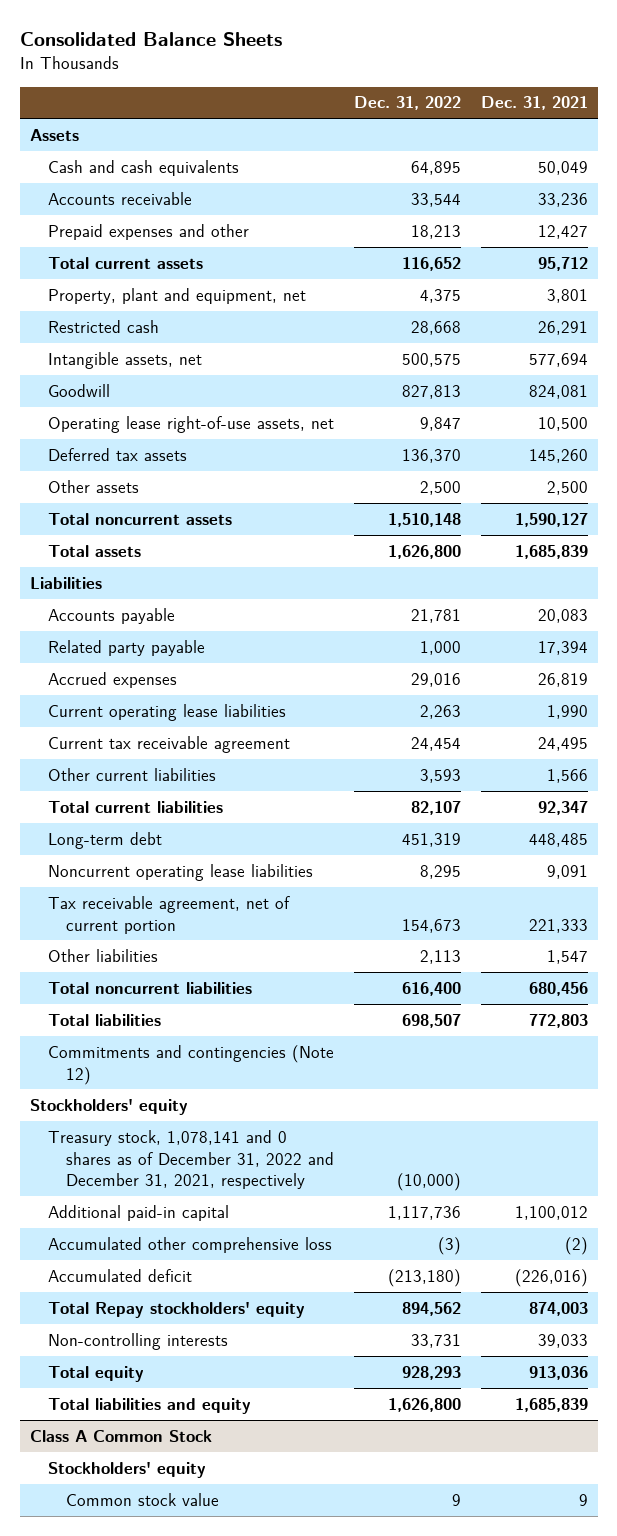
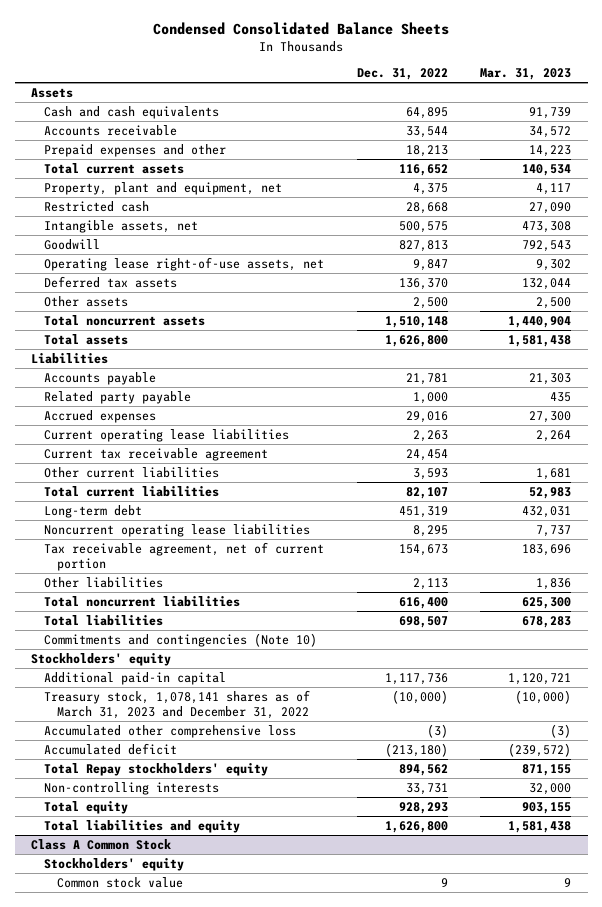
[19,32,282,47] Consolidated Balance Sheets -> [153,21,450,35] Condensed Consolidated Balance Sheets
[480,96,588,111] Dec. 31, 2021 -> none
none -> [480,68,572,81] Mar. 31, 2023
[47,1044,334,1085] Commitments and contingencies (Note 12) -> [44,633,318,648] Commitments and contingencies (Note 10)
[47,1129,335,1190] Treasury stock, 1,078,141 and 0 shares as of December 31, 2022 and December 31, 2021, respectively -> none
none -> [44,690,311,720] Treasury stock, 1,078,141 shares as of March 31, 2023 and December 31, 2022

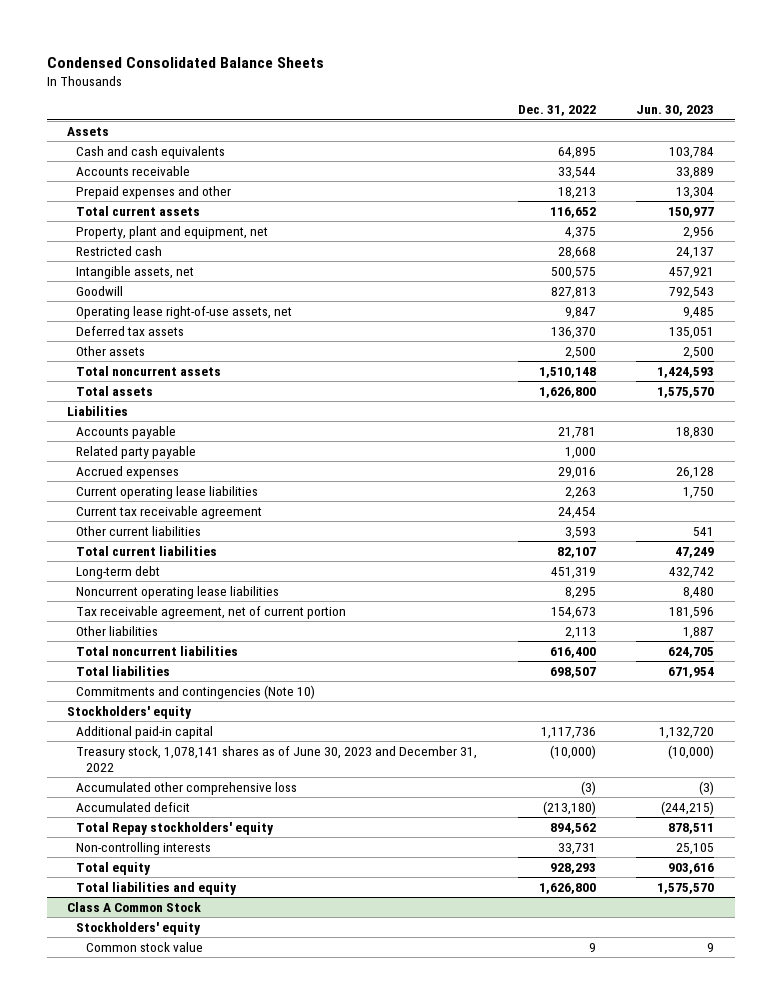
[480,68,572,81] Mar. 31, 2023 -> none
none -> [636,105,715,117] Jun. 30, 2023
[44,690,311,720] Treasury stock, 1,078,141 shares as of March 31, 2023 and December 31, 2022 -> [76,745,478,772] Treasury stock, 1,078,141 shares as of June 30, 2023 and December 31, 2022

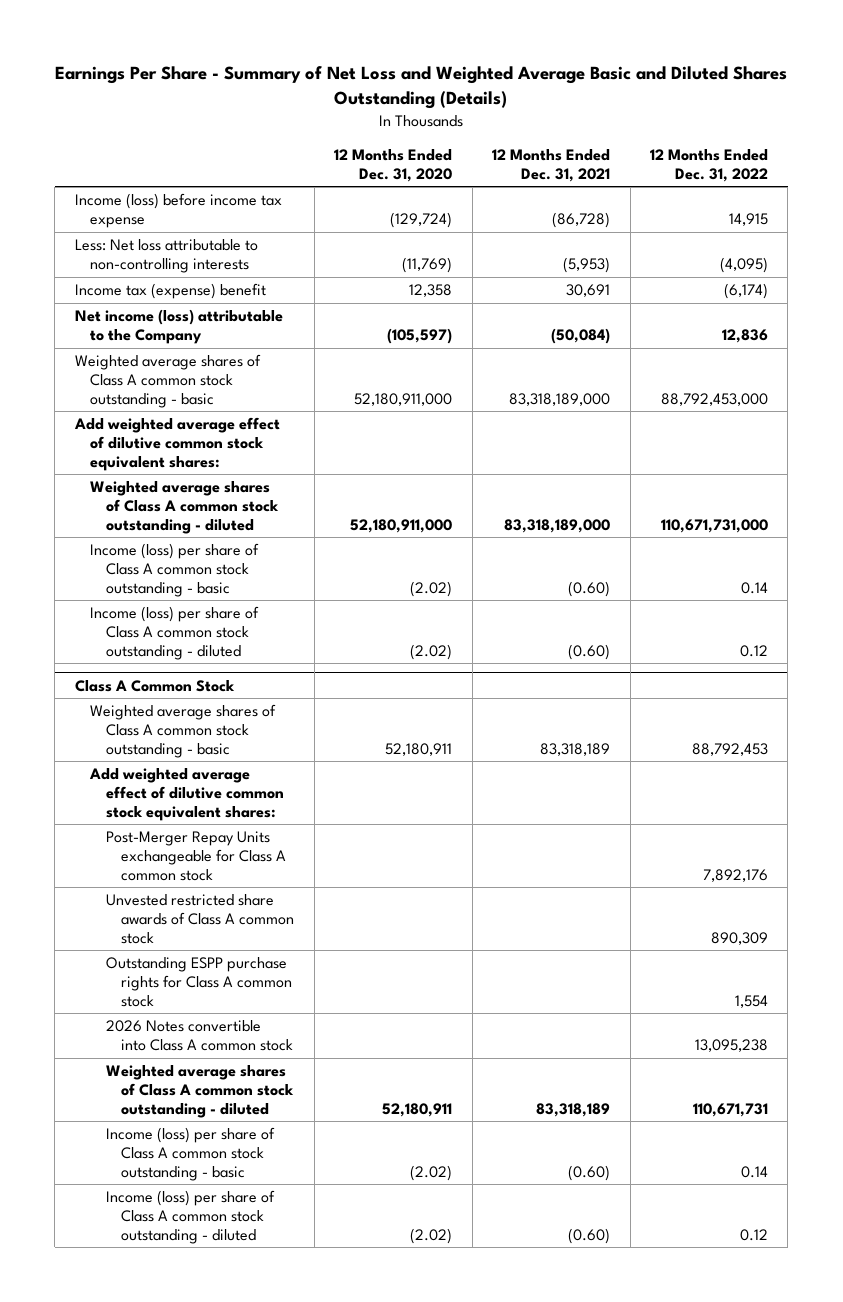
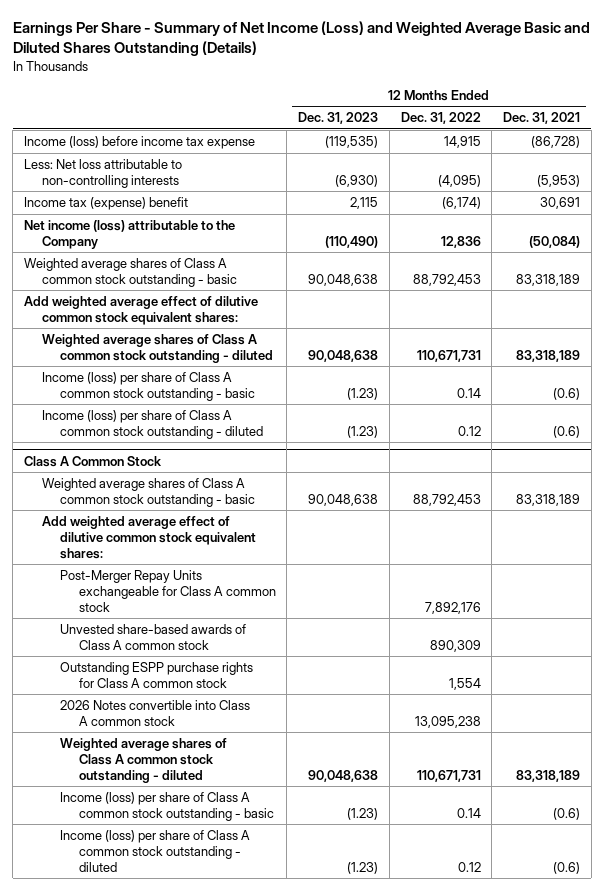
[55,66,788,110] Earnings Per Share - Summary of Net Loss and Weighted Average Basic and Diluted Shares Outstanding (Details) -> [12,20,590,57] Earnings Per Share - Summary of Net Income (Loss) and Weighted Average Basic and Diluted Shares Outstanding (Details)
[334,149,453,182] 12 Months Ended Dec. 31, 2020 -> none
none -> [298,112,379,125] Dec. 31, 2023
[509,392,611,406] 83,318,189,000 -> [516,273,581,286] 83,318,189
[661,392,769,406] 88,792,453,000 -> [412,273,481,286] 88,792,453
[504,518,611,533] 83,318,189,000 -> [516,349,581,362] 83,318,189
[661,518,769,533] 110,671,731,000 -> [416,349,481,362] 110,671,731
[568,580,611,597] (0.60) -> [553,387,581,400] (0.6)
[568,643,611,660] (0.60) -> [553,425,581,438] (0.6)
[105,894,295,944] Unvested restricted share awards of Class A common stock -> [60,624,247,650] Unvested share-based awards of Class A common stock
[568,1164,611,1181] (0.60) -> [553,807,581,820] (0.6)
[568,1227,611,1244] (0.60) -> [553,861,581,874] (0.6)

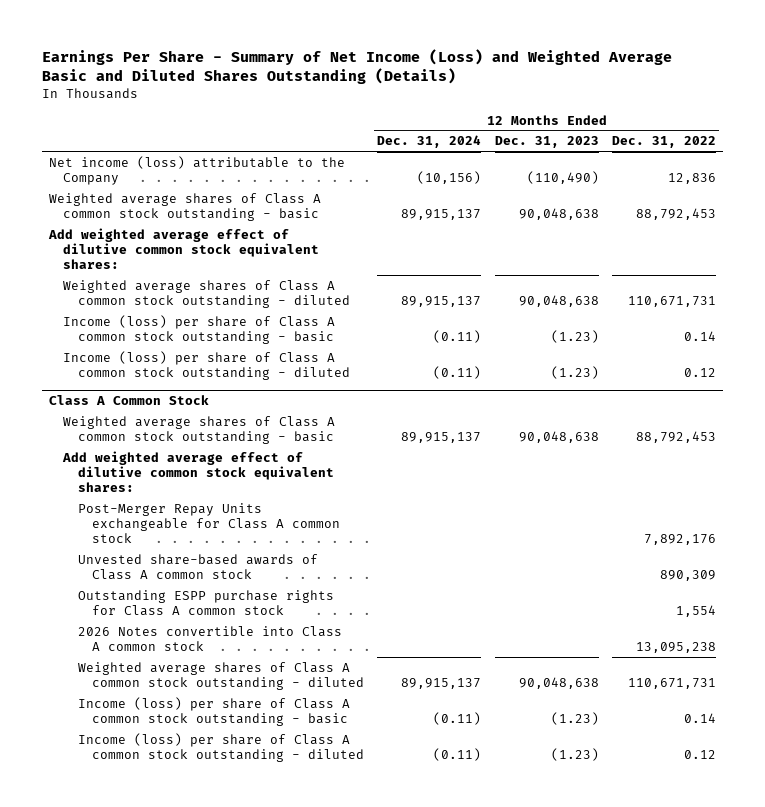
[503,112,581,125] Dec. 31, 2021 -> none
none -> [377,135,482,149] Dec. 31, 2024
[23,136,255,150] Income (loss) before income tax expense -> none
[23,159,182,188] Less: Net loss attributable to non-controlling interests -> none
[23,197,188,211] Income tax (expense) benefit -> none

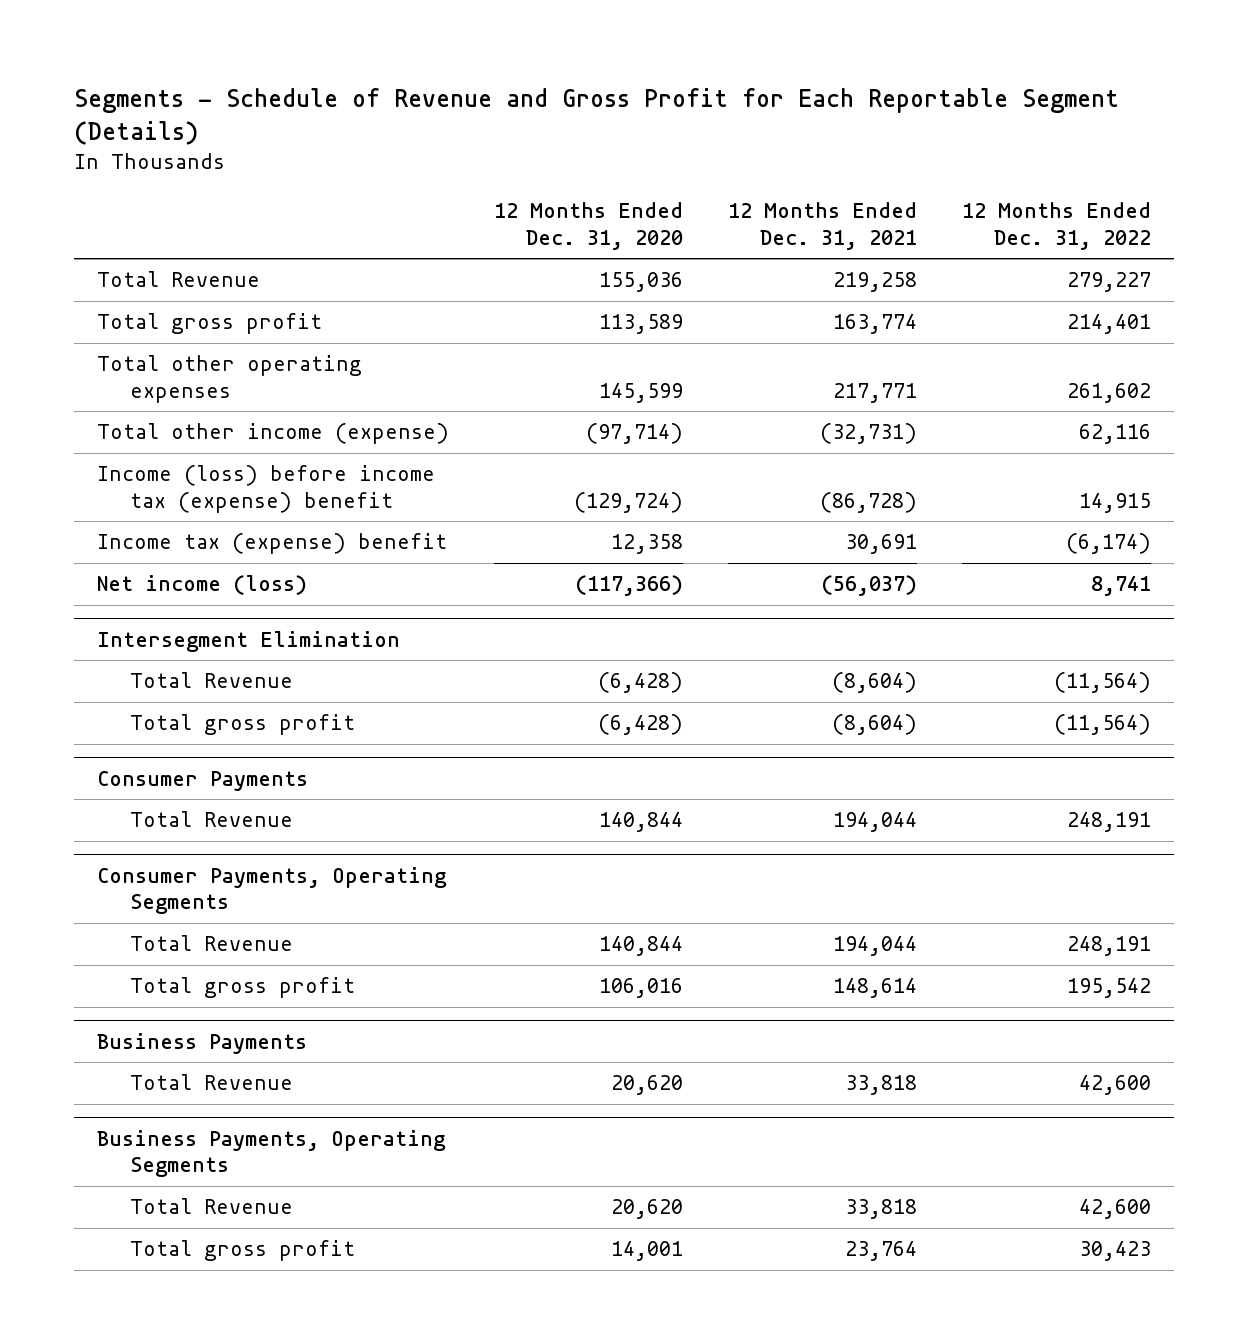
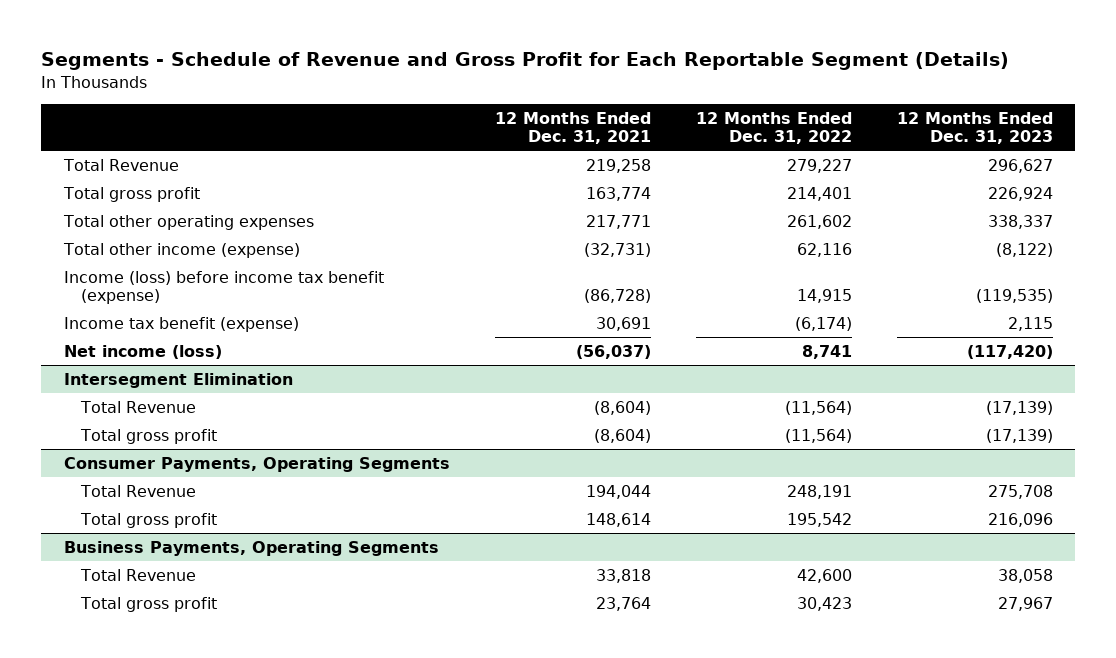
[493,202,683,250] 12 Months Ended Dec. 31, 2020 -> none
none -> [896,111,1053,145] 12 Months Ended Dec. 31, 2023
[96,465,435,513] Income (loss) before income tax (expense) benefit -> [63,270,384,305] Income (loss) before income tax benefit (expense)
[96,533,447,555] Income tax (expense) benefit -> [63,316,299,332] Income tax benefit (expense)
[96,770,308,791] Consumer Payments -> none
[130,811,294,828] Total Revenue -> none
[96,1032,307,1054] Business Payments -> none
[130,1074,294,1091] Total Revenue -> none

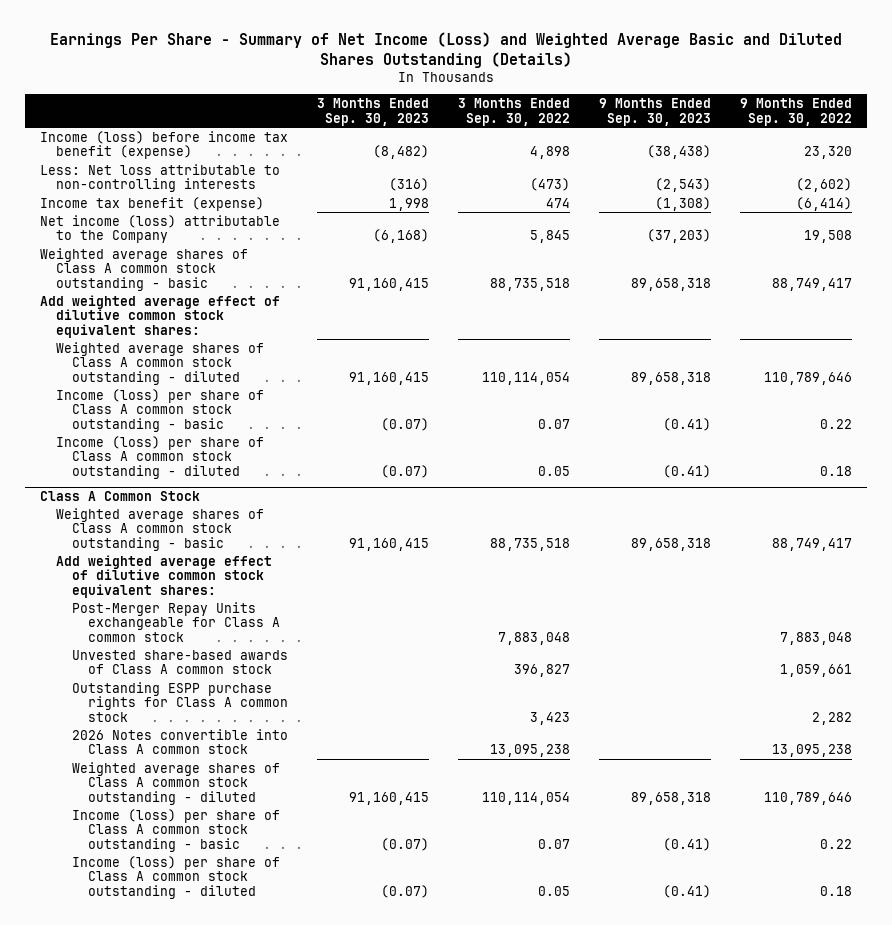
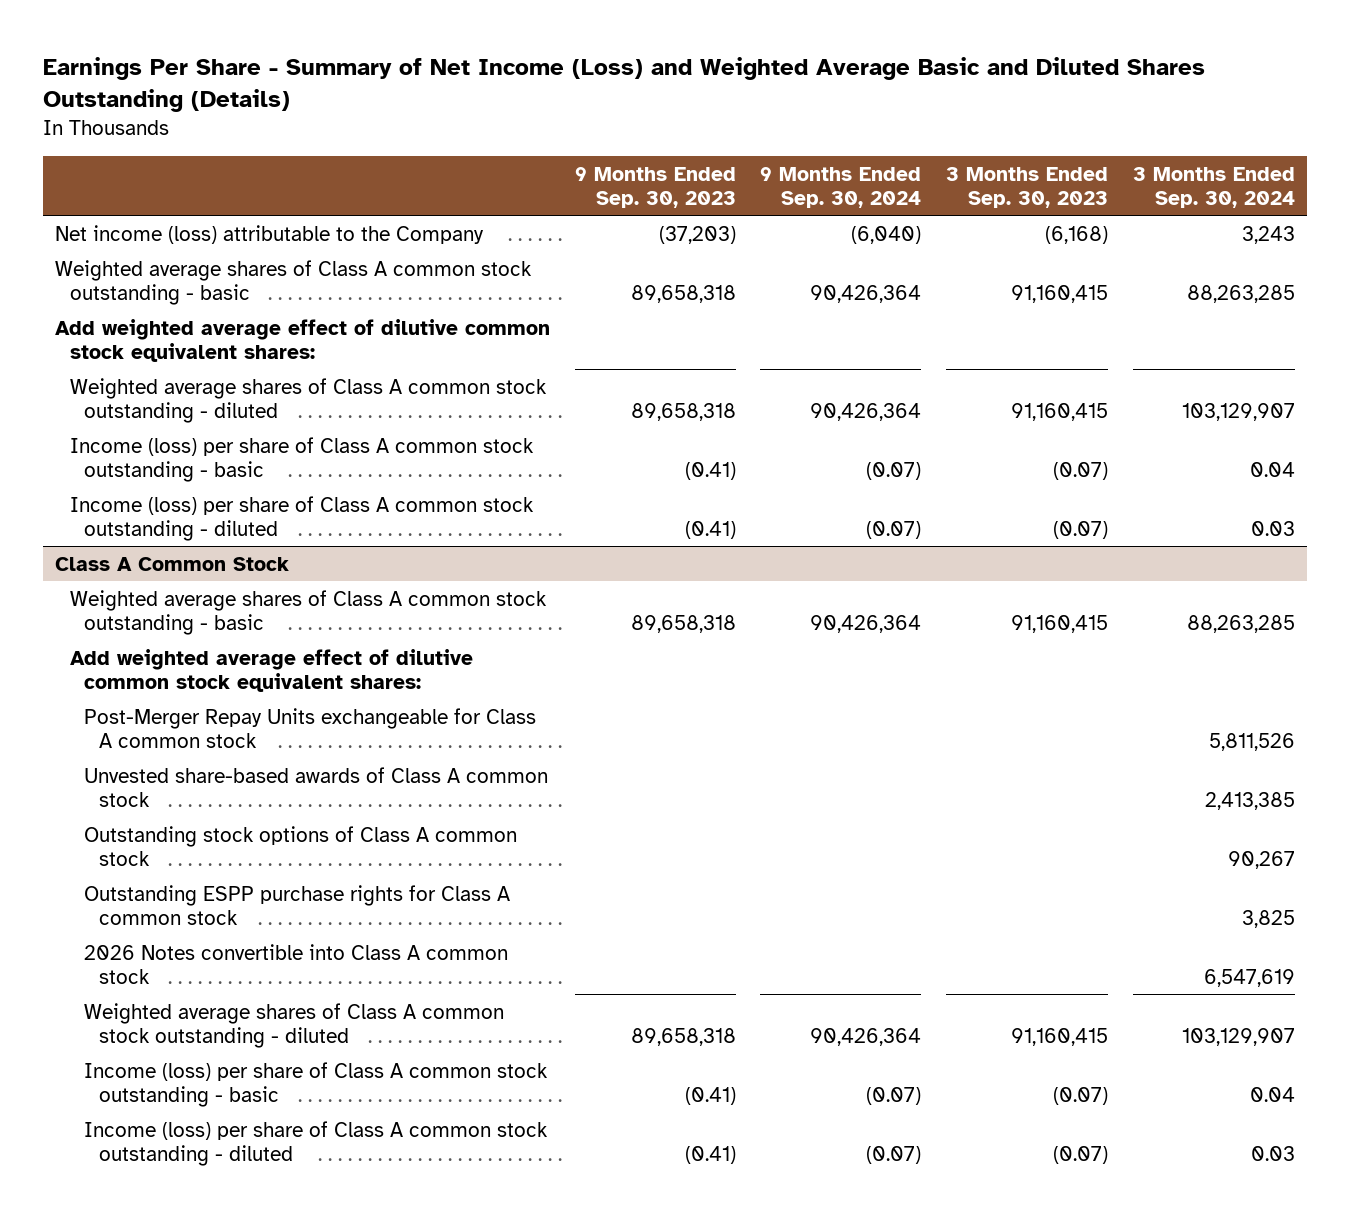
[458,97,571,126] 3 Months Ended Sep. 30, 2022 -> none
[740,97,853,126] 9 Months Ended Sep. 30, 2022 -> none
none -> [760,166,922,208] 9 Months Ended Sep. 30, 2024
none -> [1132,166,1295,208] 3 Months Ended Sep. 30, 2024
[39,130,288,160] Income (loss) before income tax benefit (expense) -> none
[39,163,280,193] Less: Net loss attributable to non-controlling interests -> none
[39,196,264,211] Income tax benefit (expense) -> none
none -> [84,825,518,866] Outstanding stock options of Class A common stock

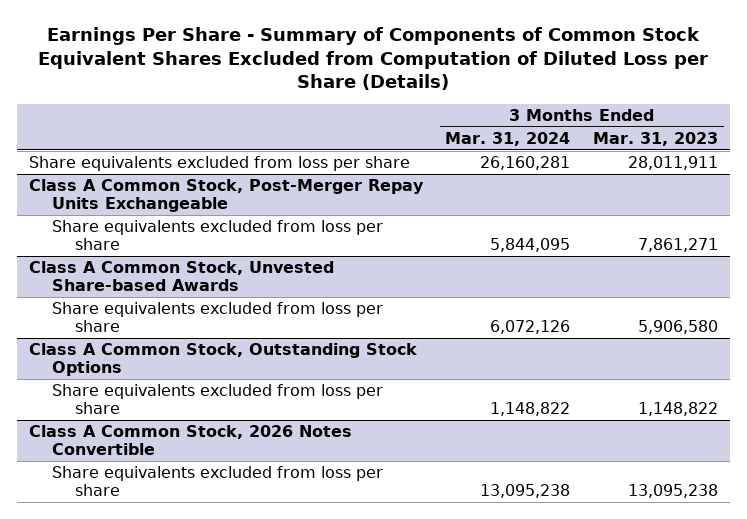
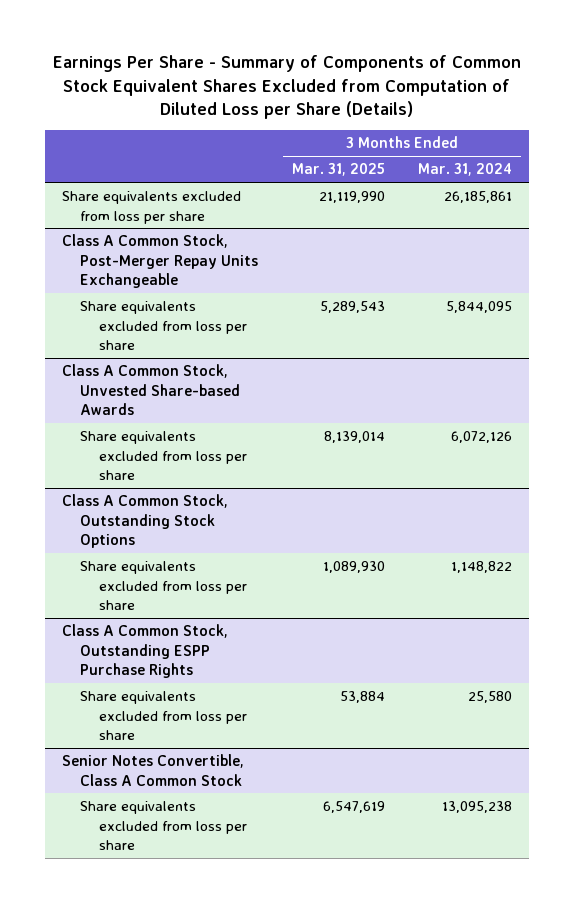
[593,131,719,146] Mar. 31, 2023 -> none
none -> [291,163,385,177] Mar. 31, 2025
[480,156,571,171] 26,160,281 -> [444,191,513,204] 26,185,861
none -> [61,624,228,679] Class A Common Stock, Outstanding ESPP Purchase Rights
none -> [80,691,247,741] Share equivalents excluded from loss per share
[28,425,352,456] Class A Common Stock, 2026 Notes Convertible -> [61,754,244,786] Senior Notes Convertible, Class A Common Stock

